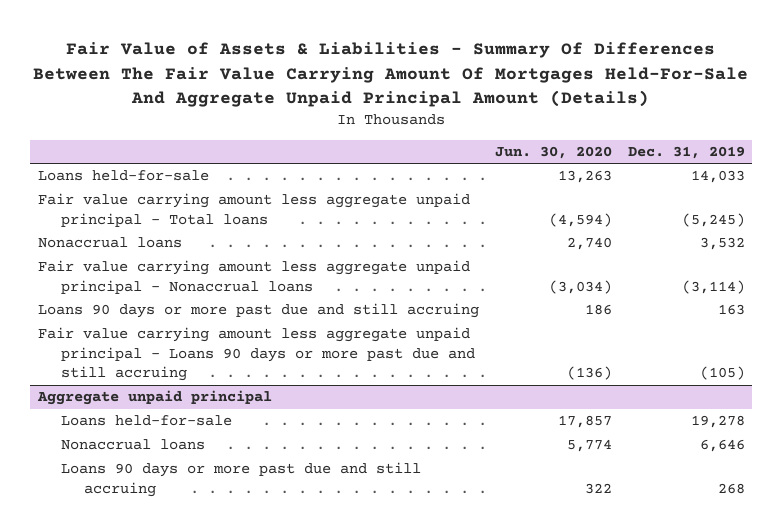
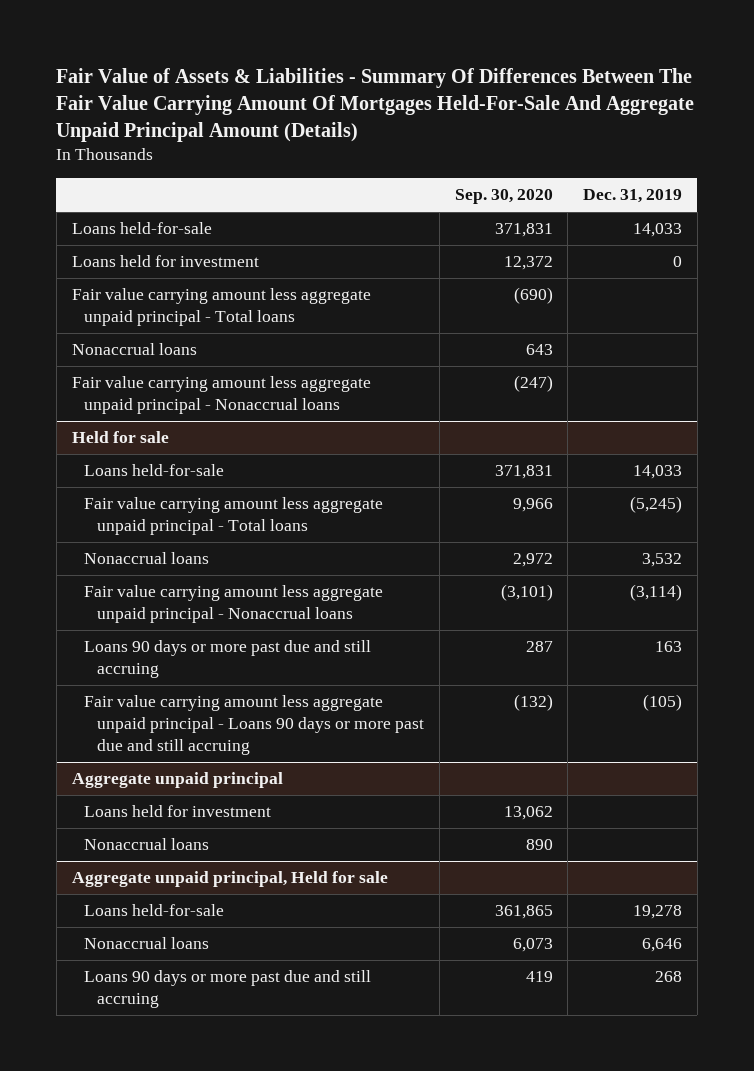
[494,146,612,160] Jun. 30, 2020 -> none
none -> [454,189,553,205] Sep. 30, 2020
none -> [71,255,259,268] Loans held for investment
none -> [71,288,371,327] Fair value carrying amount less aggregate unpaid principal - Total loans
none -> [71,343,197,356] Nonaccrual loans
none -> [71,376,371,415] Fair value carrying amount less aggregate unpaid principal - Nonaccrual loans
none -> [71,431,169,444] Held for sale
none -> [84,464,225,477] Loans held-for-sale
none -> [84,805,272,818] Loans held for investment
none -> [84,838,210,851] Nonaccrual loans
none -> [71,871,388,888] Aggregate unpaid principal, Held for sale

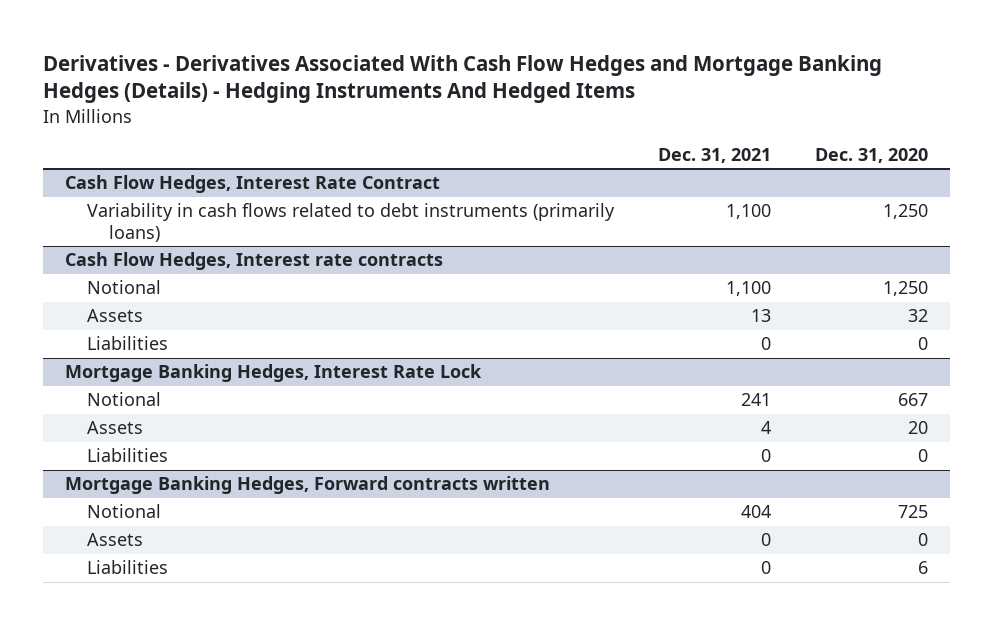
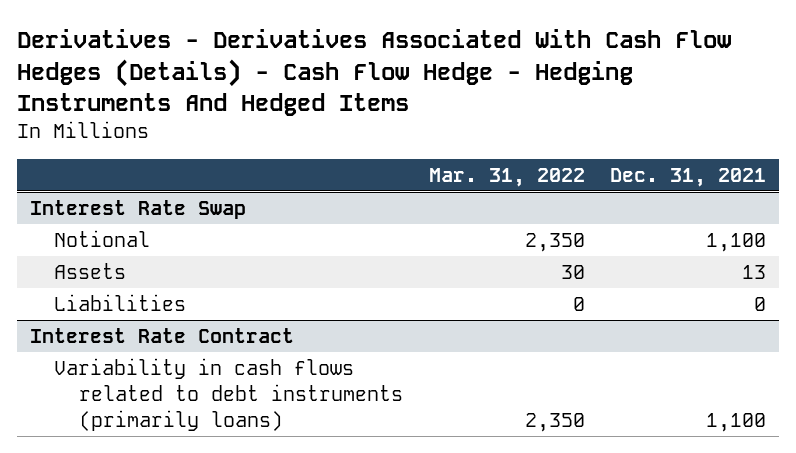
[42,54,882,104] Derivatives - Derivatives Associated With Cash Flow Hedges and Mortgage Banking Hedges (Details) - Hedging Instruments And Hedged Items -> [16,29,731,117] Derivatives - Derivatives Associated With Cash Flow Hedges (Details) - Cash Flow Hedge - Hedging Instruments And Hedged Items
[815,147,929,163] Dec. 31, 2020 -> none
none -> [428,167,585,187] Mar. 31, 2022
[64,175,440,194] Cash Flow Hedges, Interest Rate Contract -> none
[86,203,615,243] Variability in cash flows related to debt instruments (primarily loans) -> none
[64,252,443,271] Cash Flow Hedges, Interest rate contracts -> none
none -> [29,200,246,220] Interest Rate Swap
[64,364,482,383] Mortgage Banking Hedges, Interest Rate Lock -> none
[86,392,161,407] Notional -> none
[86,421,143,435] Assets -> none
[86,448,168,463] Liabilities -> none
[64,476,550,495] Mortgage Banking Hedges, Forward contracts written -> none
[86,504,161,519] Notional -> none
[86,533,143,547] Assets -> none
[86,560,168,575] Liabilities -> none
none -> [29,328,294,344] Interest Rate Contract
none -> [54,358,403,431] Variability in cash flows related to debt instruments (primarily loans)

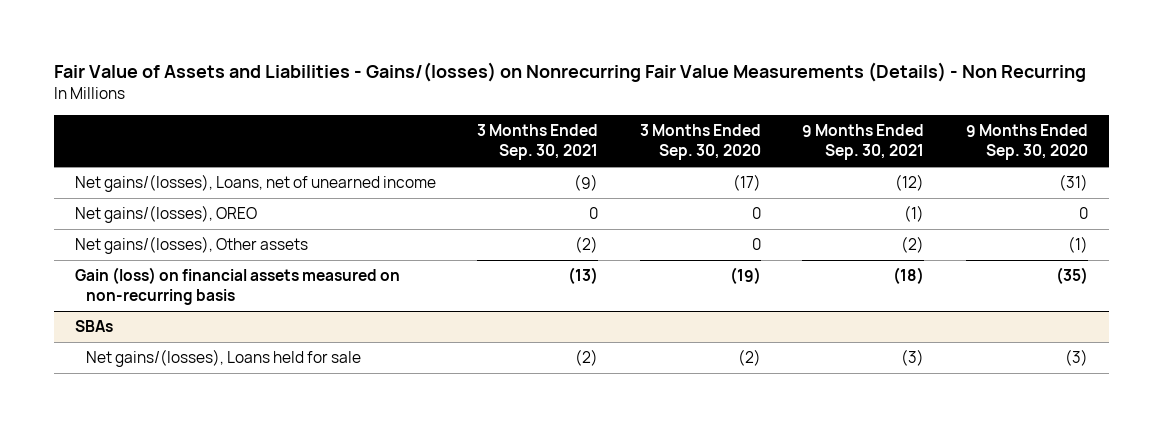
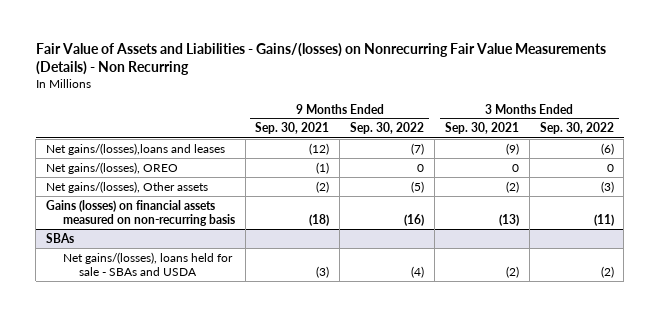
[639,124,761,161] 3 Months Ended Sep. 30, 2020 -> none
[965,124,1088,161] 9 Months Ended Sep. 30, 2020 -> none
none -> [350,122,425,135] Sep. 30, 2022
none -> [539,122,614,135] Sep. 30, 2022
[74,174,436,193] Net gains/(losses), Loans, net of unearned income -> [46,142,226,155] Net gains/(losses),loans and leases
[74,267,400,306] Gain (loss) on financial assets measured on non-recurring basis -> [46,199,235,227] Gains (losses) on financial assets measured on non-recurring basis
[85,349,361,368] Net gains/(losses), Loans held for sale -> [62,251,233,277] Net gains/(losses), loans held for sale - SBAs and USDA

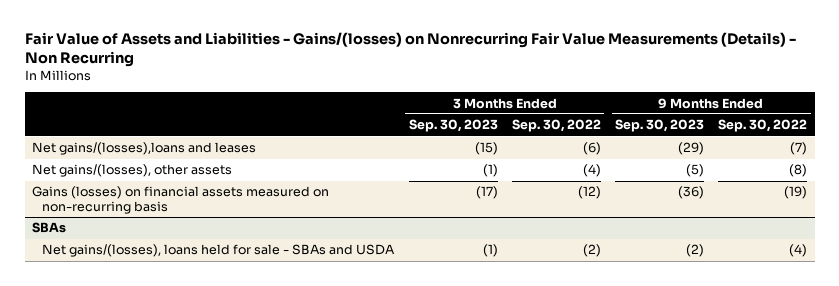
[255,122,330,135] Sep. 30, 2021 -> none
[444,122,519,135] Sep. 30, 2021 -> none
none -> [408,119,498,133] Sep. 30, 2023
none -> [615,119,705,133] Sep. 30, 2023
[46,161,179,174] Net gains/(losses), OREO -> none
[46,180,209,193] Net gains/(losses), Other assets -> [31,164,232,178] Net gains/(losses), other assets
[411,180,425,193] (5) -> [789,164,808,178] (8)
[600,180,614,193] (3) -> [582,164,601,178] (4)
[404,214,425,227] (16) -> [784,186,808,200] (19)
[593,214,614,227] (11) -> [577,186,601,200] (12)

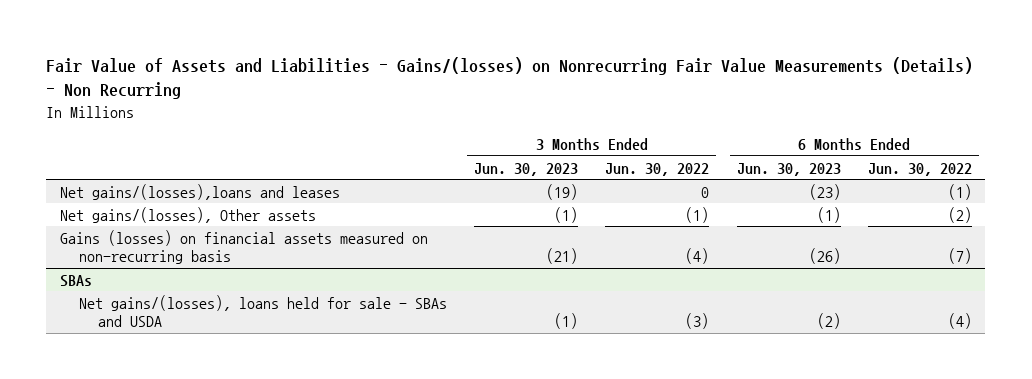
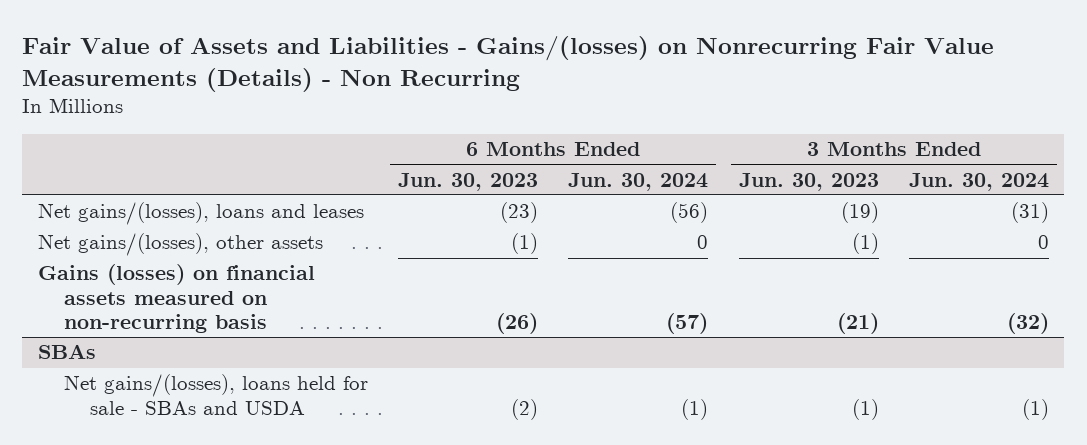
[605,162,710,176] Jun. 30, 2022 -> none
[867,162,972,176] Jun. 30, 2022 -> none
none -> [568,172,709,191] Jun. 30, 2024
none -> [908,172,1049,191] Jun. 30, 2024
[59,183,340,200] Net gains/(losses),loans and leases -> [37,202,364,226] Net gains/(losses), loans and leases
[59,206,316,223] Net gains/(losses), Other assets -> [37,233,323,257] Net gains/(losses), other assets

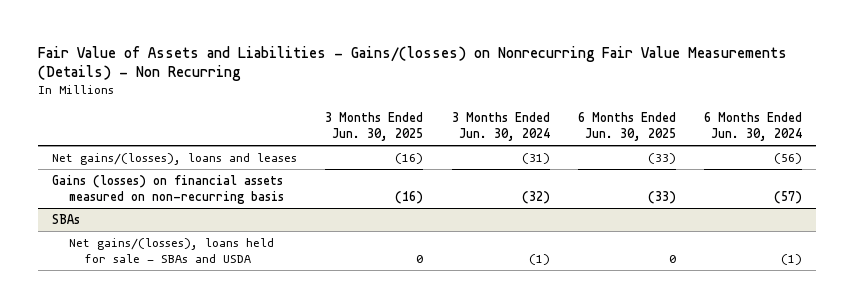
[398,172,539,191] Jun. 30, 2023 -> none
[738,172,879,191] Jun. 30, 2023 -> none
none -> [325,112,424,142] 3 Months Ended Jun. 30, 2025
none -> [577,112,676,142] 6 Months Ended Jun. 30, 2025
[37,233,323,257] Net gains/(losses), other assets -> none

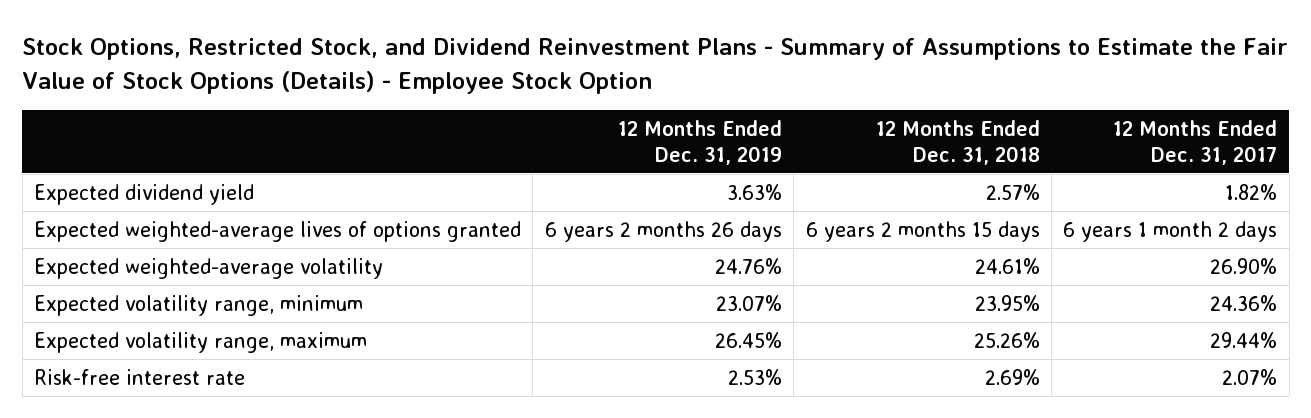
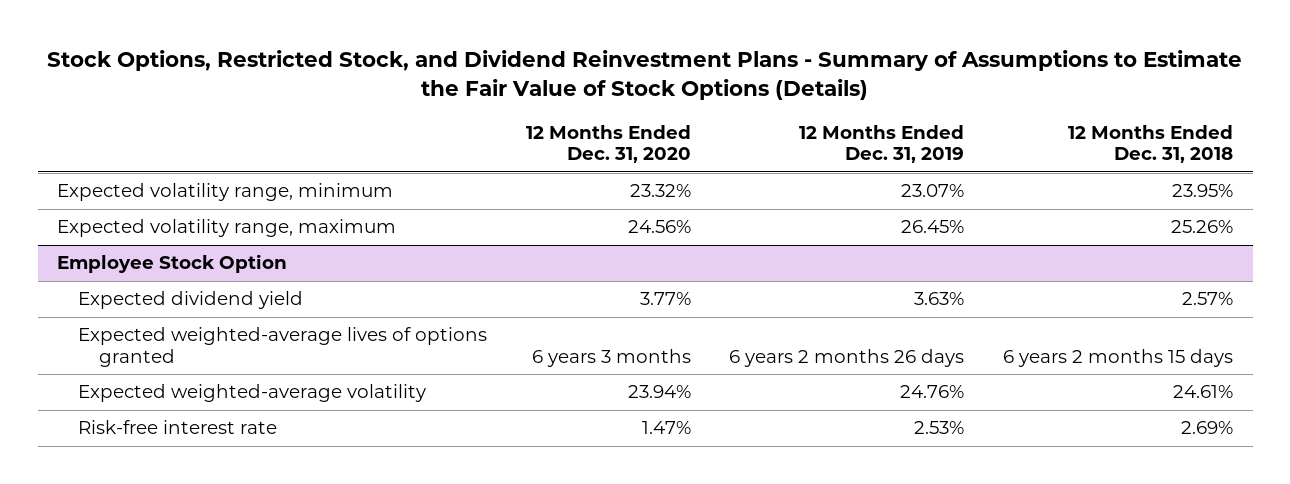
[22,38,1289,94] Stock Options, Restricted Stock, and Dividend Reinvestment Plans - Summary of Assumptions to Estimate the Fair Value of Stock Options (Details) - Employee Stock Option -> [47,49,1243,100] Stock Options, Restricted Stock, and Dividend Reinvestment Plans - Summary of Assumptions to Estimate the Fair Value of Stock Options (Details)
[1113,119,1278,165] 12 Months Ended Dec. 31, 2017 -> none
none -> [525,124,691,164] 12 Months Ended Dec. 31, 2020
[34,294,364,316] Expected volatility range, minimum -> [57,183,394,202] Expected volatility range, minimum
[34,331,368,353] Expected volatility range, maximum -> [57,219,397,238] Expected volatility range, maximum
none -> [57,254,288,274] Employee Stock Option

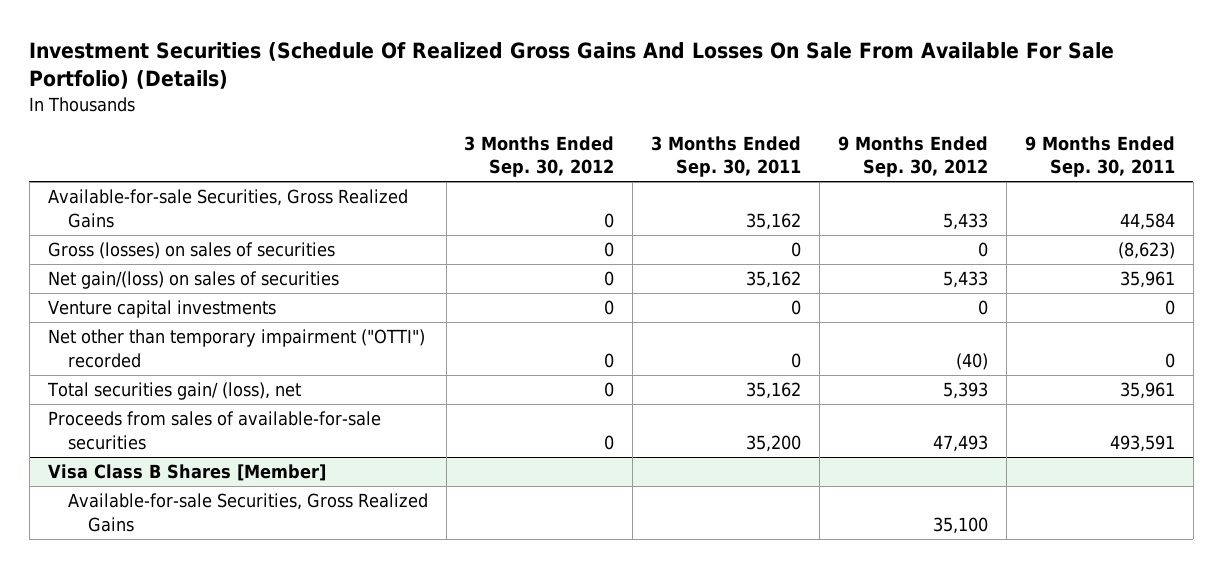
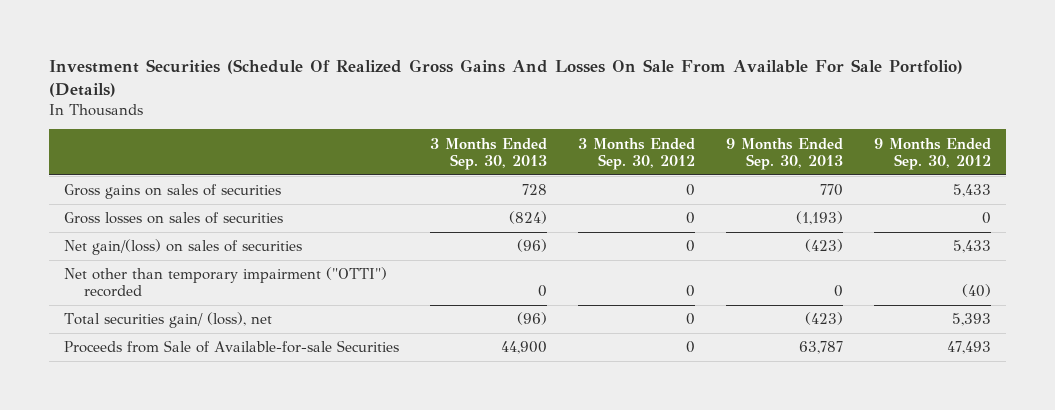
[651,136,802,178] 3 Months Ended Sep. 30, 2011 -> none
[1024,136,1175,178] 9 Months Ended Sep. 30, 2011 -> none
none -> [430,137,548,170] 3 Months Ended Sep. 30, 2013
none -> [725,137,843,170] 9 Months Ended Sep. 30, 2013
[47,189,408,228] Available-for-sale Securities, Gross Realized Gains -> [64,184,282,200] Gross gains on sales of securities
[47,242,335,260] Gross (losses) on sales of securities -> [64,212,284,225] Gross losses on sales of securities
[47,300,276,319] Venture capital investments -> none
[47,464,326,482] Visa Class B Shares [Member] -> none
[67,493,428,532] Available-for-sale Securities, Gross Realized Gains -> none
[47,411,381,450] Proceeds from sales of available-for-sale securities -> [64,340,400,354] Proceeds from Sale of Available-for-sale Securities

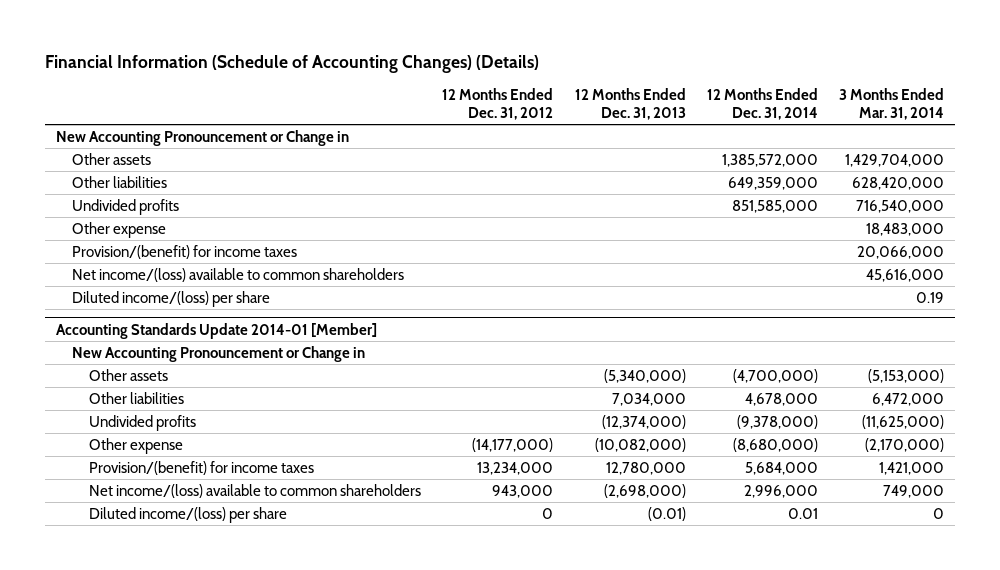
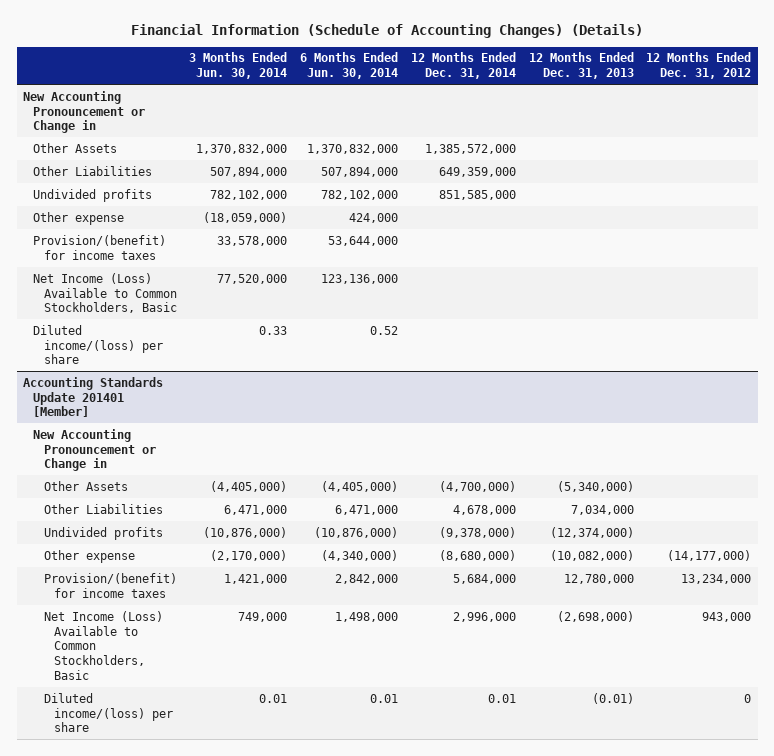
[839,88,945,121] 3 Months Ended Mar. 31, 2014 -> none
none -> [189,52,288,80] 3 Months Ended Jun. 30, 2014
none -> [300,52,399,80] 6 Months Ended Jun. 30, 2014
[72,152,152,165] Other assets -> [33,142,118,153] Other Assets
[72,175,168,188] Other liabilities -> [33,165,153,176] Other Liabilities
[72,267,405,282] Net income/(loss) available to common shareholders -> [33,272,177,314] Net Income (Loss) Available to Common Stockholders, Basic
[55,322,377,339] Accounting Standards Update 2014-01 [Member] -> [22,376,163,418] Accounting Standards Update 201401 [Member]
[88,368,168,381] Other assets -> [43,480,128,491] Other Assets
[88,391,184,404] Other liabilities -> [43,503,163,514] Other Liabilities
[88,483,421,498] Net income/(loss) available to common shareholders -> [43,610,163,681] Net Income (Loss) Available to Common Stockholders, Basic

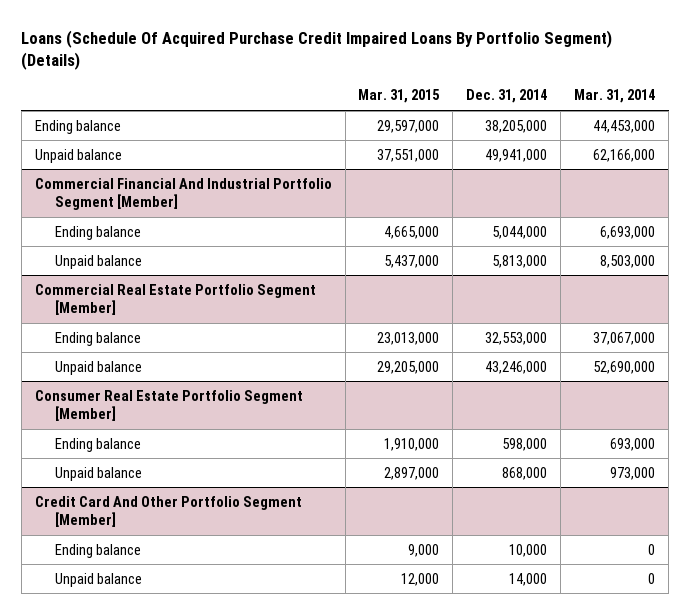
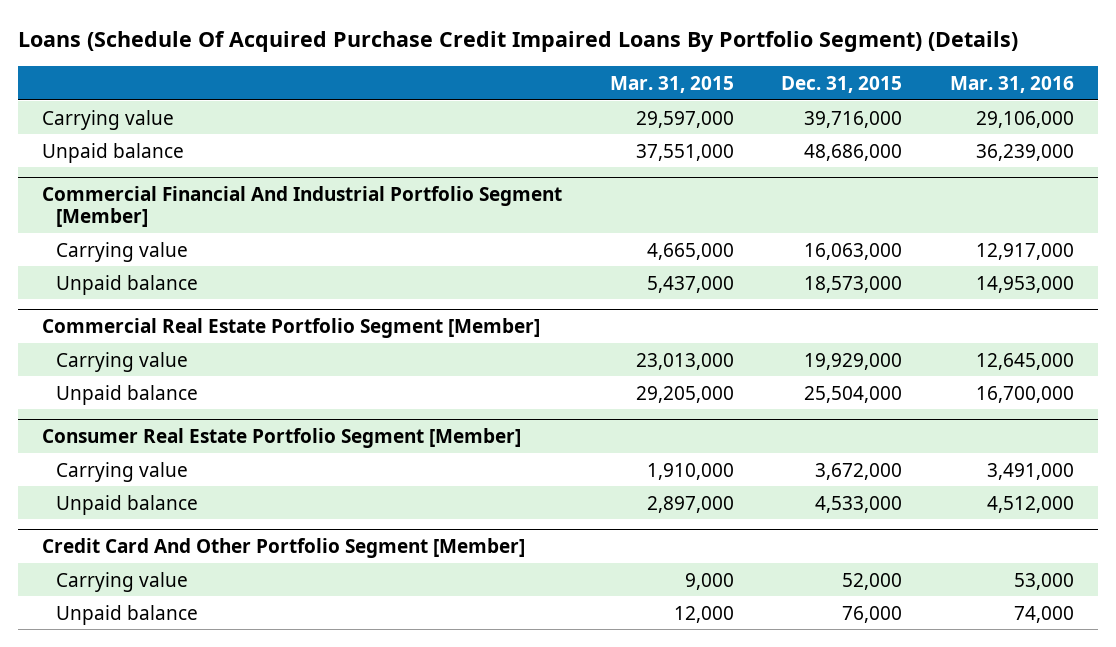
[466,89,548,104] Dec. 31, 2014 -> none
[574,89,656,104] Mar. 31, 2014 -> none
none -> [781,75,903,93] Dec. 31, 2015
none -> [949,75,1074,93] Mar. 31, 2016
[34,119,121,134] Ending balance -> [41,109,174,130] Carrying value
[54,225,141,240] Ending balance -> [56,241,189,262] Carrying value
[54,331,141,346] Ending balance -> [56,351,189,372] Carrying value
[54,437,141,452] Ending balance -> [56,461,189,482] Carrying value
[54,543,141,558] Ending balance -> [56,571,189,592] Carrying value

